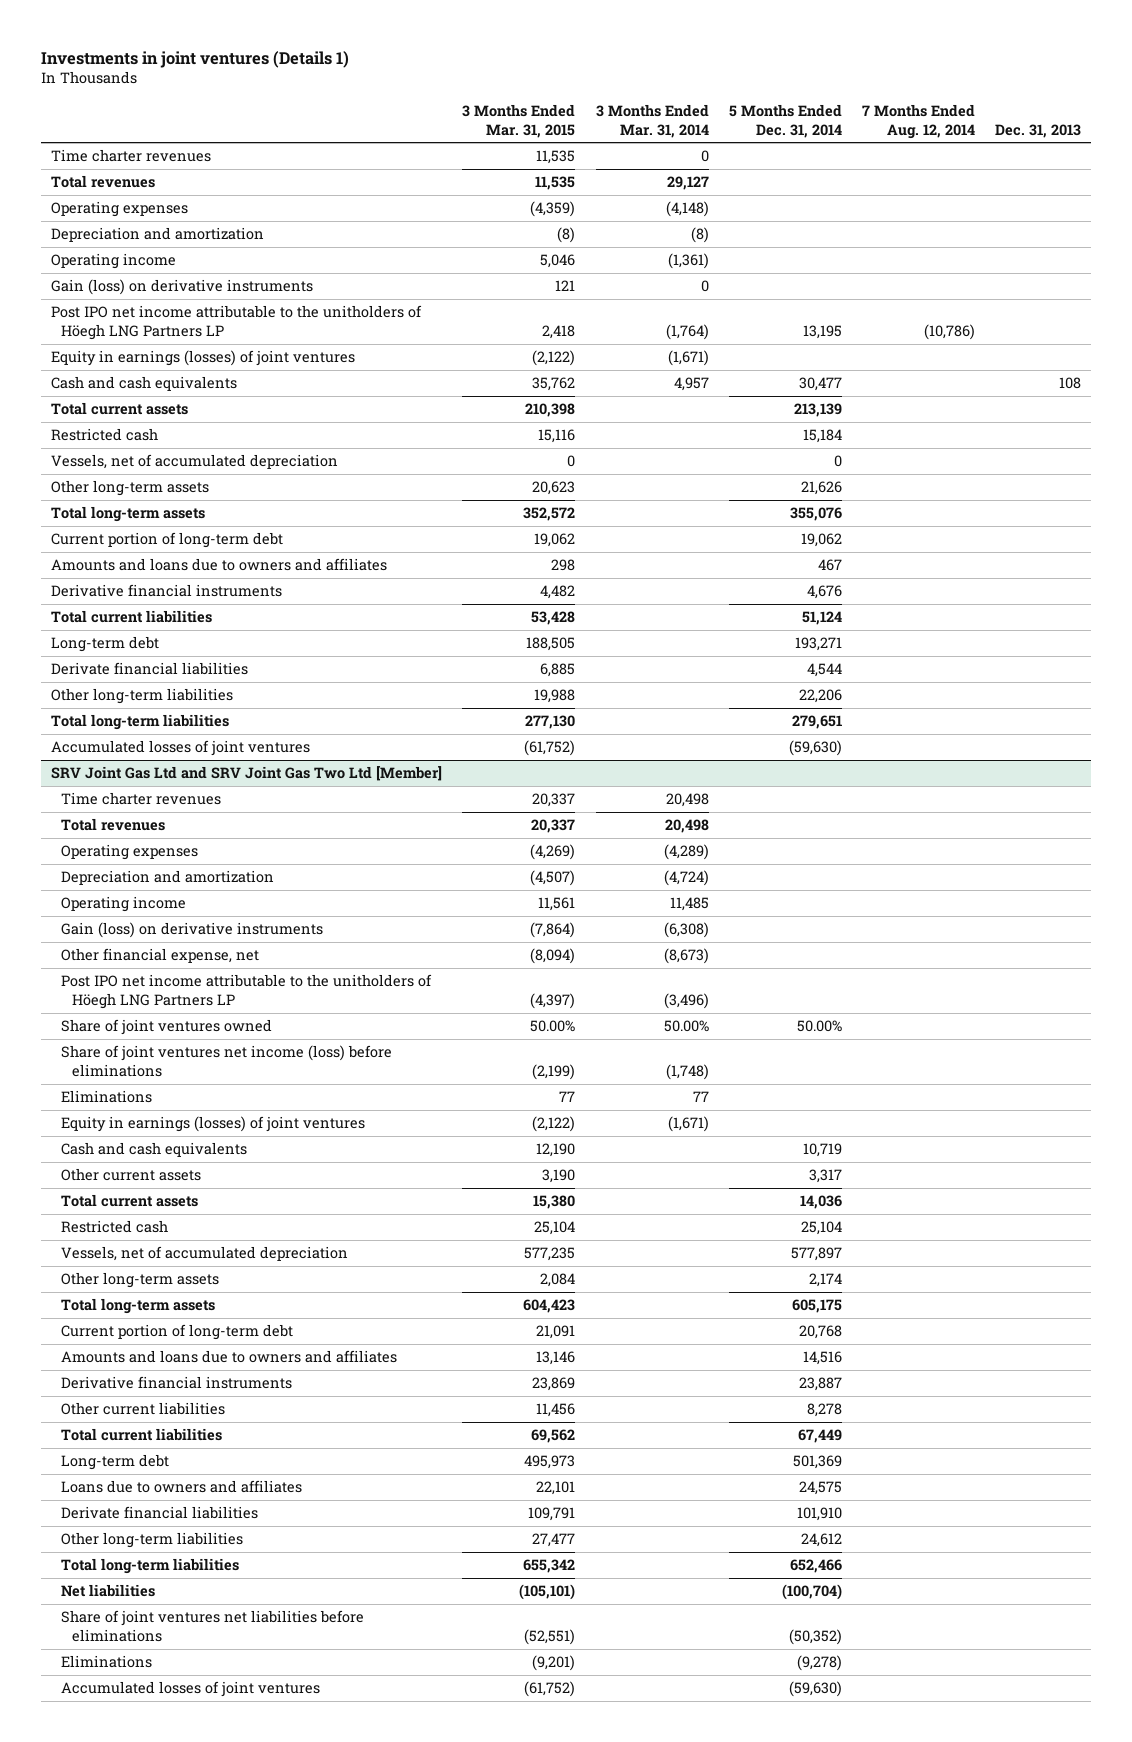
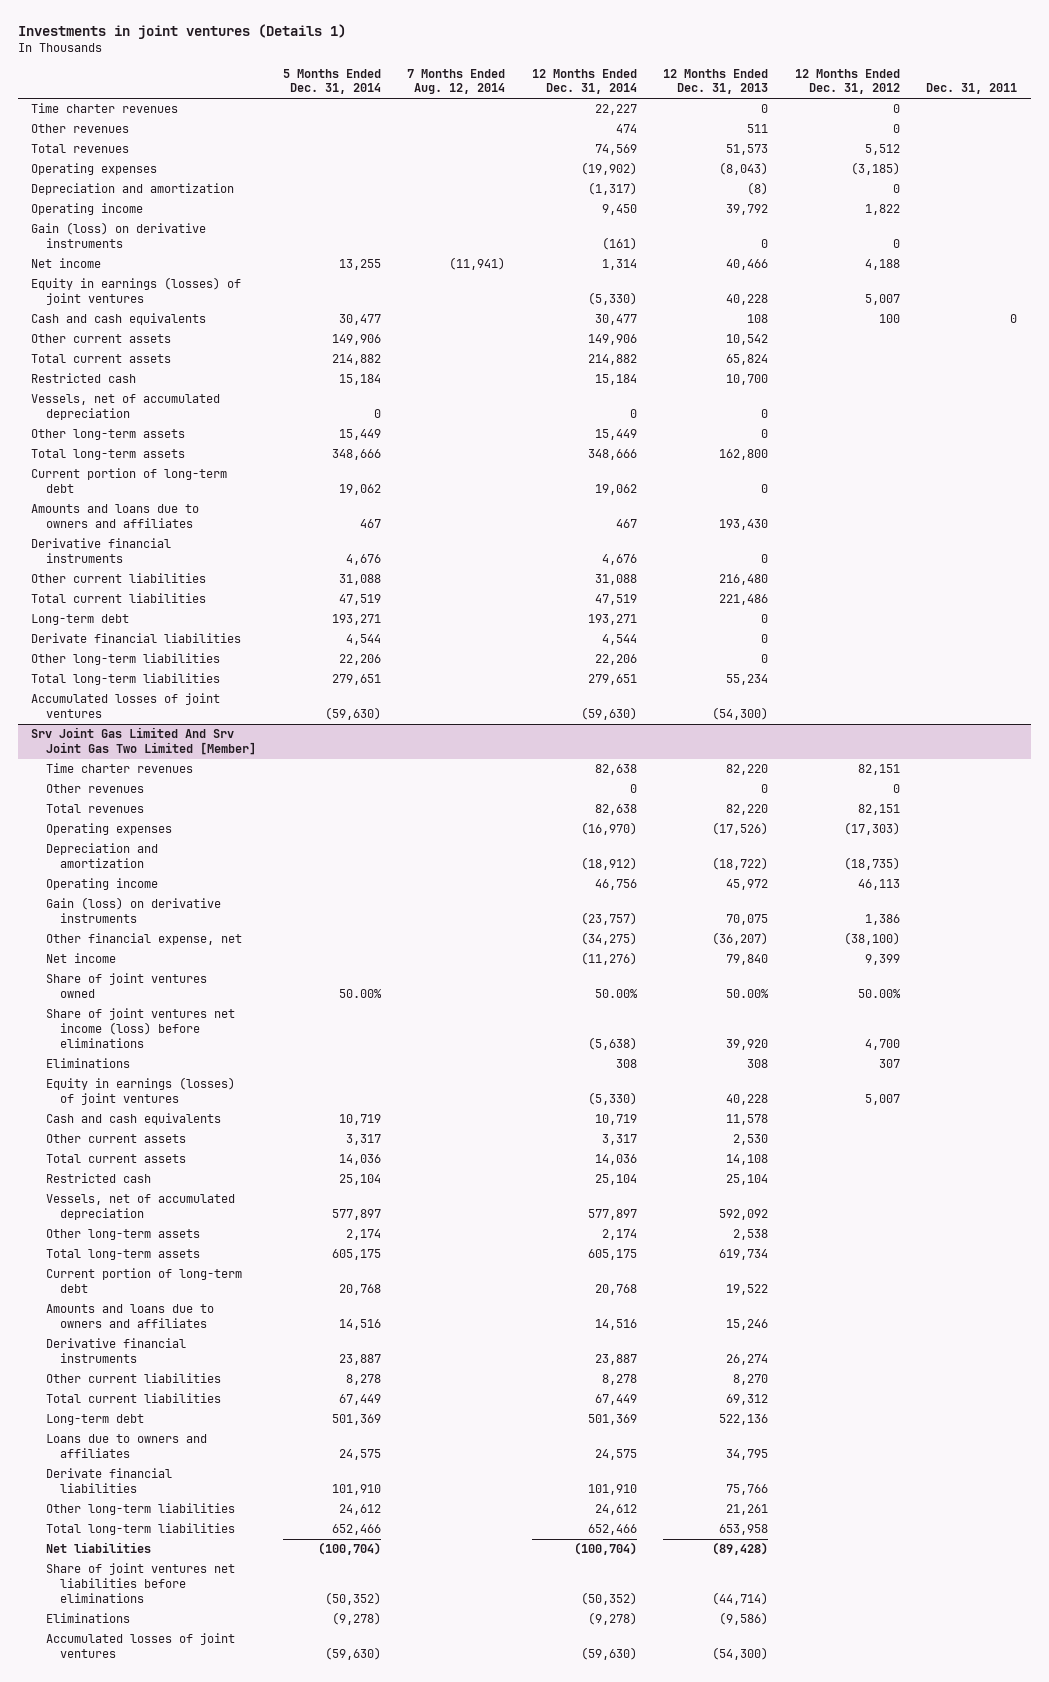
[462,103,576,138] 3 Months Ended Mar. 31, 2015 -> none
[595,103,709,138] 3 Months Ended Mar. 31, 2014 -> none
[995,123,1082,138] Dec. 31, 2013 -> none
none -> [531,68,637,95] 12 Months Ended Dec. 31, 2014
none -> [663,68,769,95] 12 Months Ended Dec. 31, 2013
none -> [794,68,900,95] 12 Months Ended Dec. 31, 2012
none -> [926,83,1018,95] Dec. 31, 2011
none -> [31,124,130,134] Other revenues
[51,305,423,341] Post IPO net income attributable to the unitholders of Höegh LNG Partners LP -> none
none -> [31,258,102,269] Net income
none -> [31,334,172,344] Other current assets
[793,403,842,418] 213,139 -> [331,354,381,366] 214,882
[800,481,842,496] 21,626 -> [338,429,381,441] 15,449
[789,507,842,522] 355,076 -> [331,449,381,461] 348,666
none -> [31,573,207,584] Other current liabilities
[801,611,842,626] 51,124 -> [338,594,381,606] 47,519
[51,766,443,782] SRV Joint Gas Ltd and SRV Joint Gas Two Ltd [Member] -> [31,727,256,756] Srv Joint Gas Limited And Srv Joint Gas Two Limited [Member]
none -> [45,784,144,794] Other revenues
[61,974,433,1010] Post IPO net income attributable to the unitholders of Höegh LNG Partners LP -> [45,953,116,964] Net income

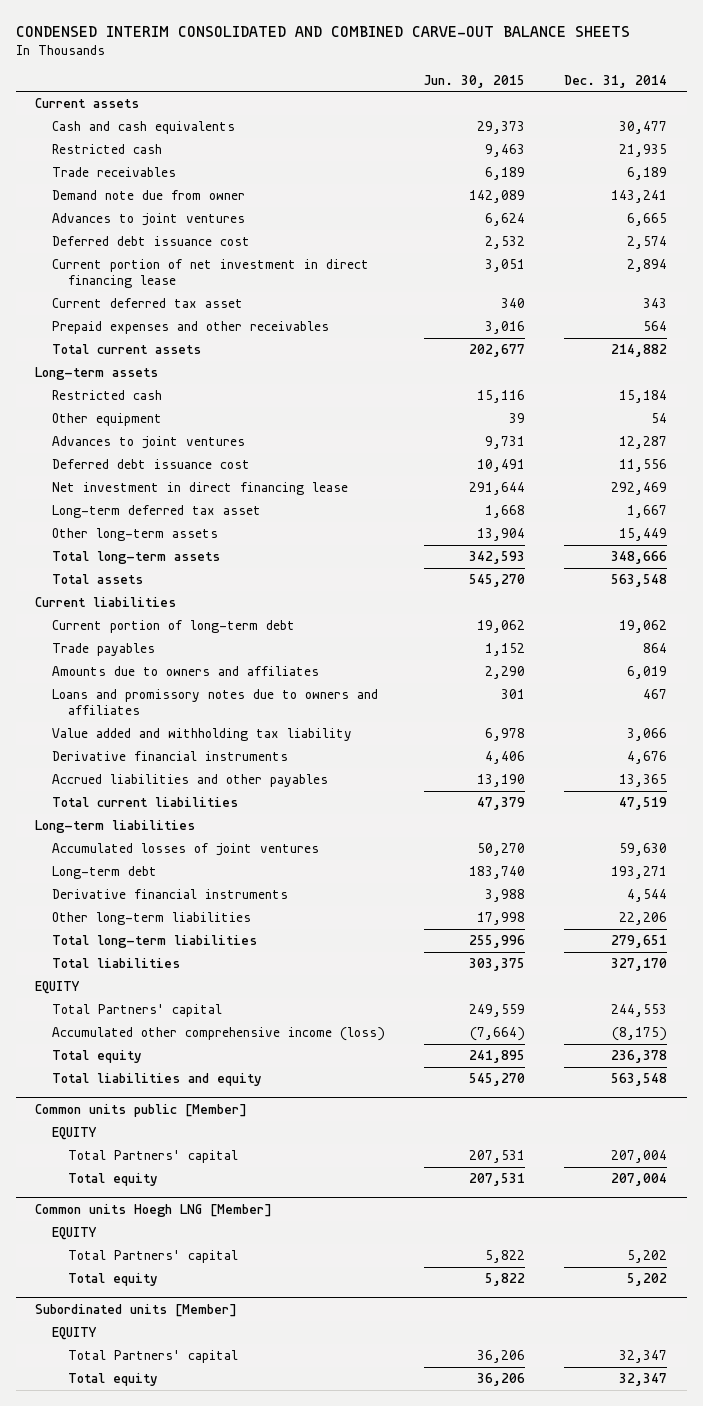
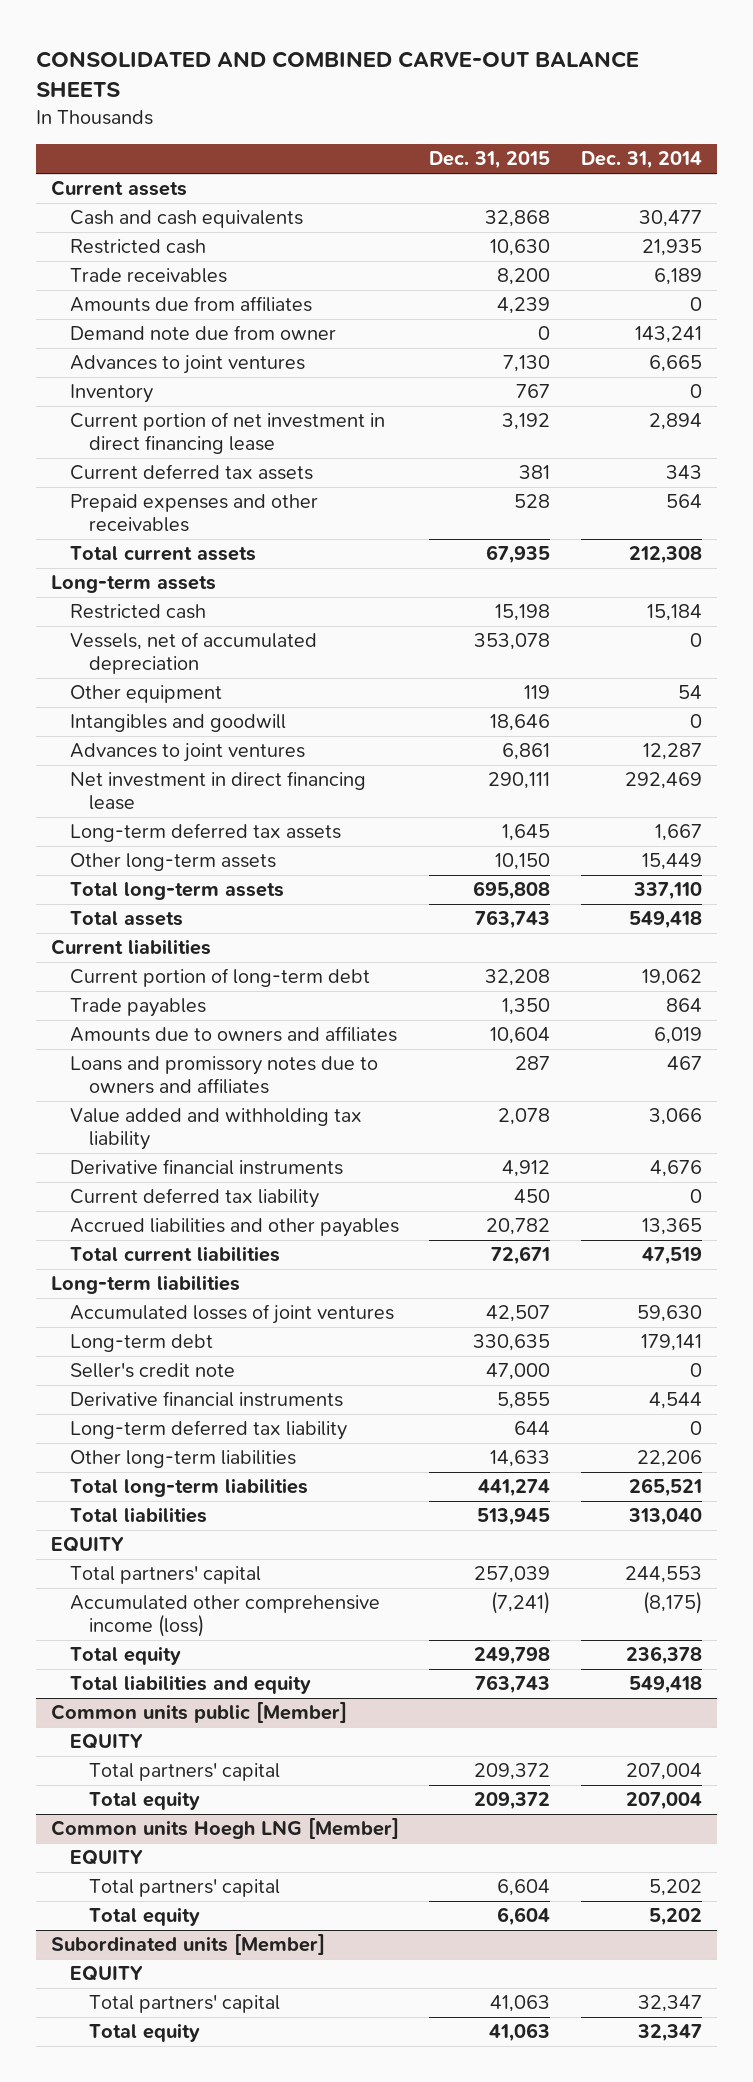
[15,25,630,37] CONDENSED INTERIM CONSOLIDATED AND COMBINED CARVE-OUT BALANCE SHEETS -> [36,50,640,98] CONSOLIDATED AND COMBINED CARVE-OUT BALANCE SHEETS
[424,74,526,88] Jun. 30, 2015 -> none
none -> [429,151,551,170] Dec. 31, 2015
none -> [69,296,312,313] Amounts due from affiliates
[51,236,250,247] Deferred debt issuance cost -> none
none -> [69,384,153,404] Inventory
[51,298,243,309] Current deferred tax asset -> [69,464,313,481] Current deferred tax assets
[611,344,668,358] 214,882 -> [628,546,702,565] 212,308
none -> [69,632,317,675] Vessels, net of accumulated depreciation
none -> [69,714,286,733] Intangibles and goodwill
[51,459,250,470] Deferred debt issuance cost -> none
[51,505,261,519] Long-term deferred tax asset -> [69,823,341,843] Long-term deferred tax assets
[611,551,668,565] 348,666 -> [632,882,702,901] 337,110
[611,574,668,588] 563,548 -> [628,911,702,930] 549,418
none -> [69,1188,319,1209] Current deferred tax liability
[611,866,668,880] 193,271 -> [640,1334,702,1352] 179,141
none -> [69,1363,235,1379] Seller's credit note
none -> [69,1420,347,1441] Long-term deferred tax liability
[611,935,668,949] 279,651 -> [628,1478,702,1498] 265,521
[611,958,668,972] 327,170 -> [627,1508,702,1527] 313,040
[51,1004,222,1018] Total Partners' capital -> [69,1566,261,1585] Total partners' capital
[611,1073,668,1087] 563,548 -> [628,1676,702,1695] 549,418
[68,1150,239,1164] Total Partners' capital -> [88,1763,280,1782] Total partners' capital
[68,1250,239,1264] Total Partners' capital -> [88,1879,280,1898] Total partners' capital
[68,1350,239,1364] Total Partners' capital -> [88,1995,280,2014] Total partners' capital

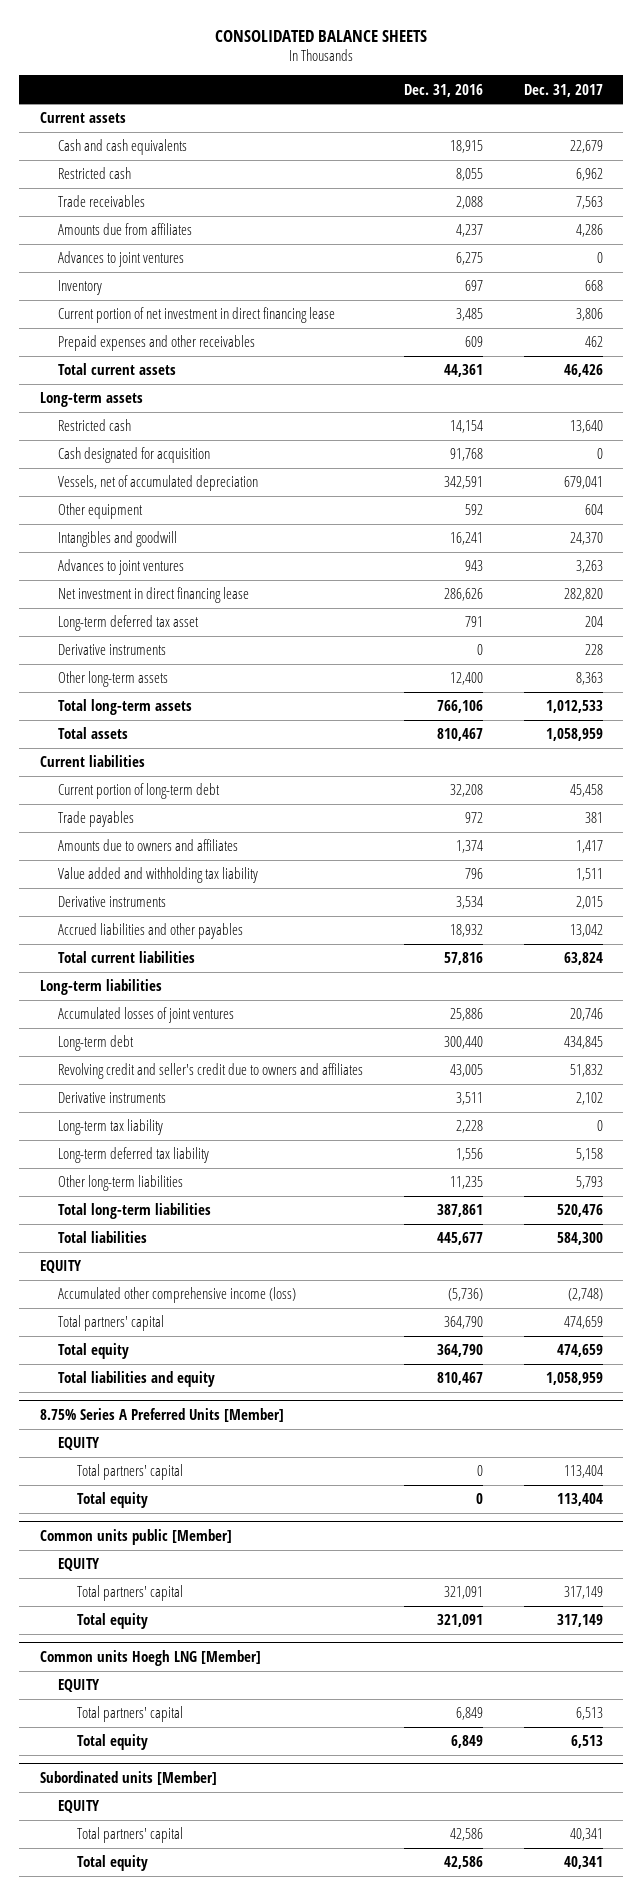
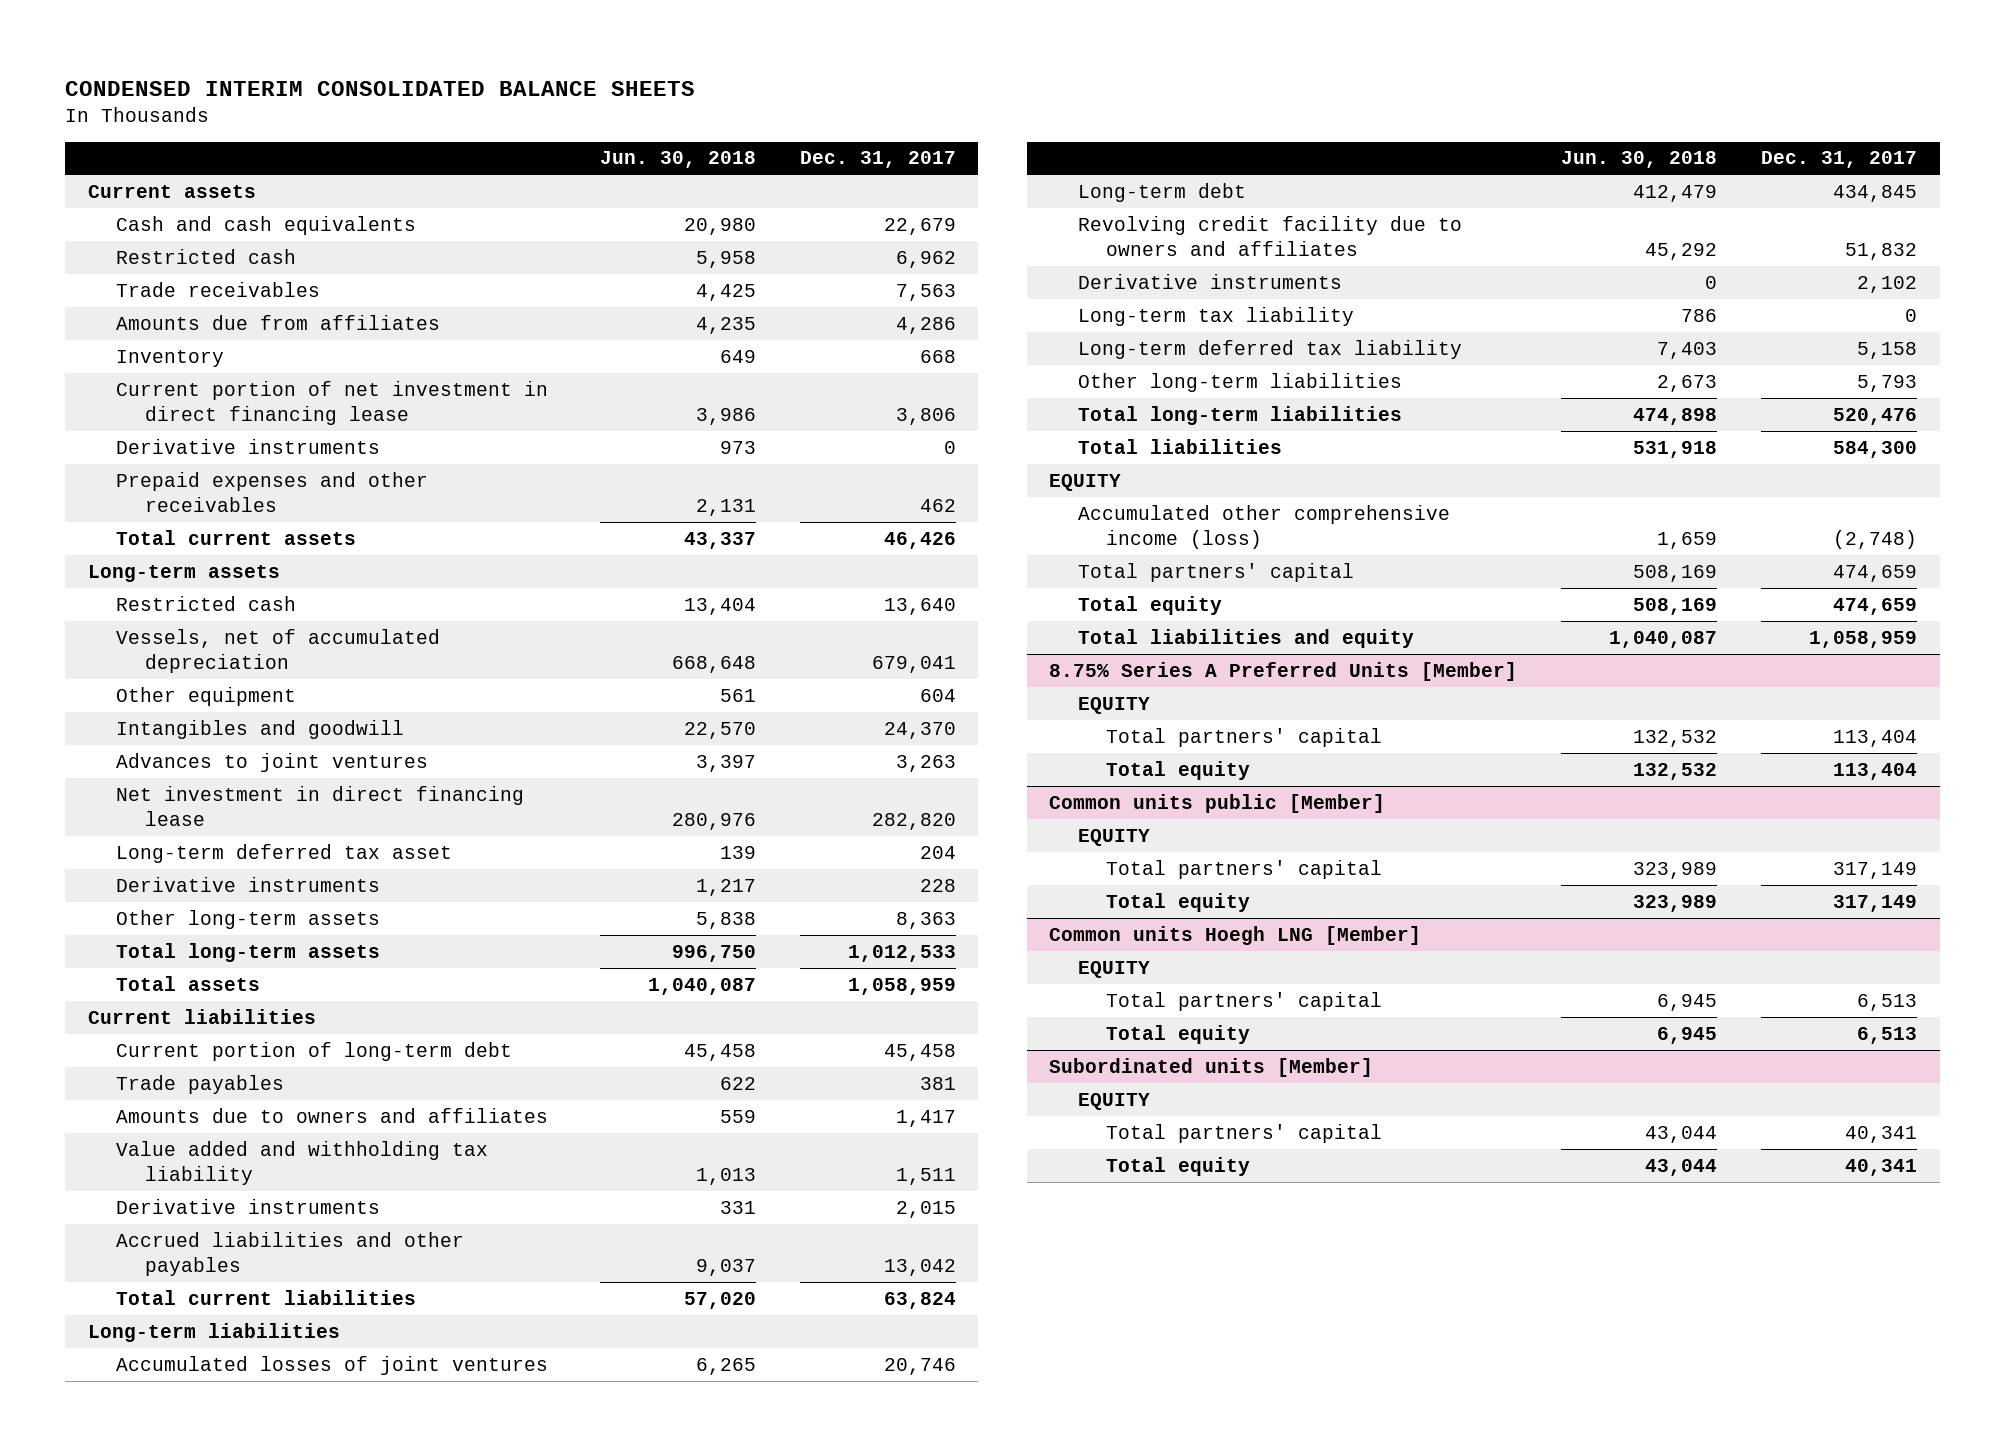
[215,29,428,42] CONSOLIDATED BALANCE SHEETS -> [65,80,696,96] CONDENSED INTERIM CONSOLIDATED BALANCE SHEETS
[404,83,484,97] Dec. 31, 2016 -> none
none -> [599,151,756,169] Jun. 30, 2018
[58,251,185,268] Advances to joint ventures -> none
none -> [116,438,381,454] Derivative instruments
[58,447,211,464] Cash designated for acquisition -> none
[58,1063,364,1080] Revolving credit and seller's credit due to owners and affiliates -> [1077,215,1462,256] Revolving credit facility due to owners and affiliates

